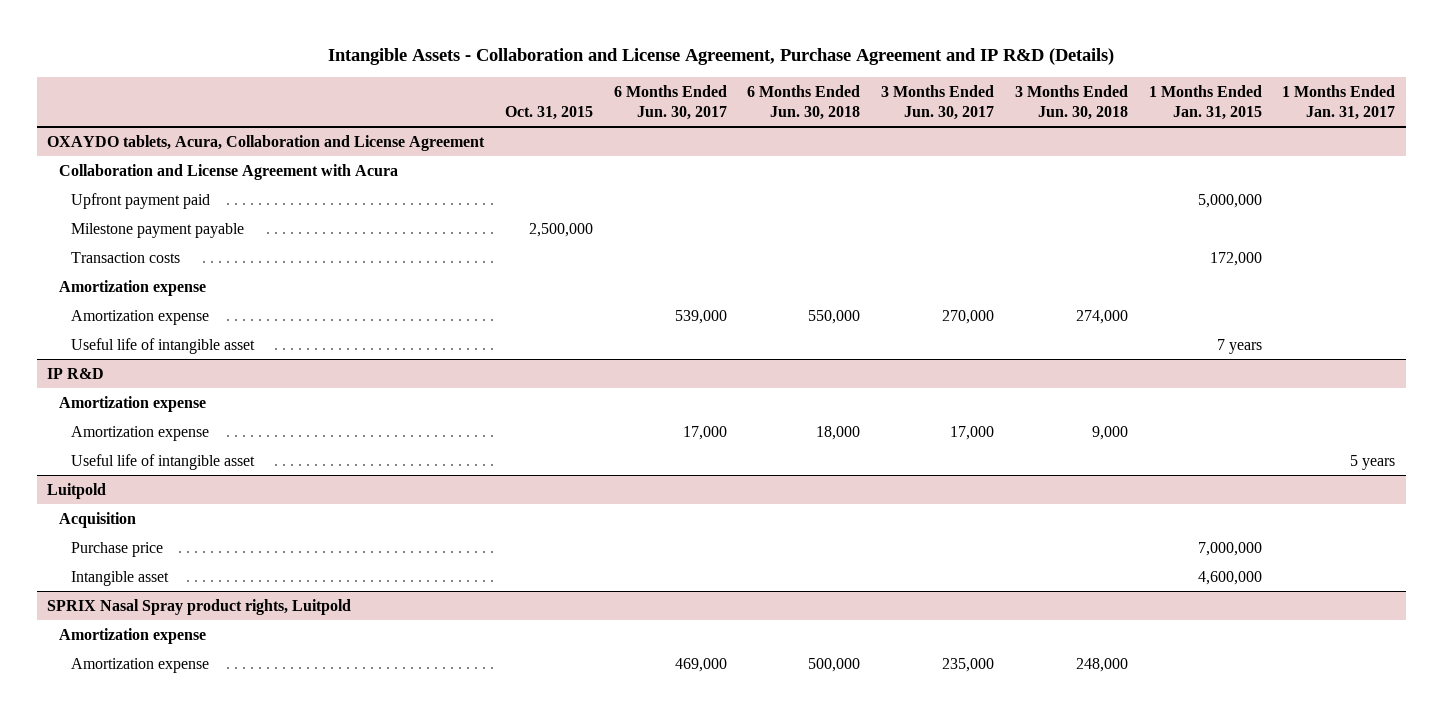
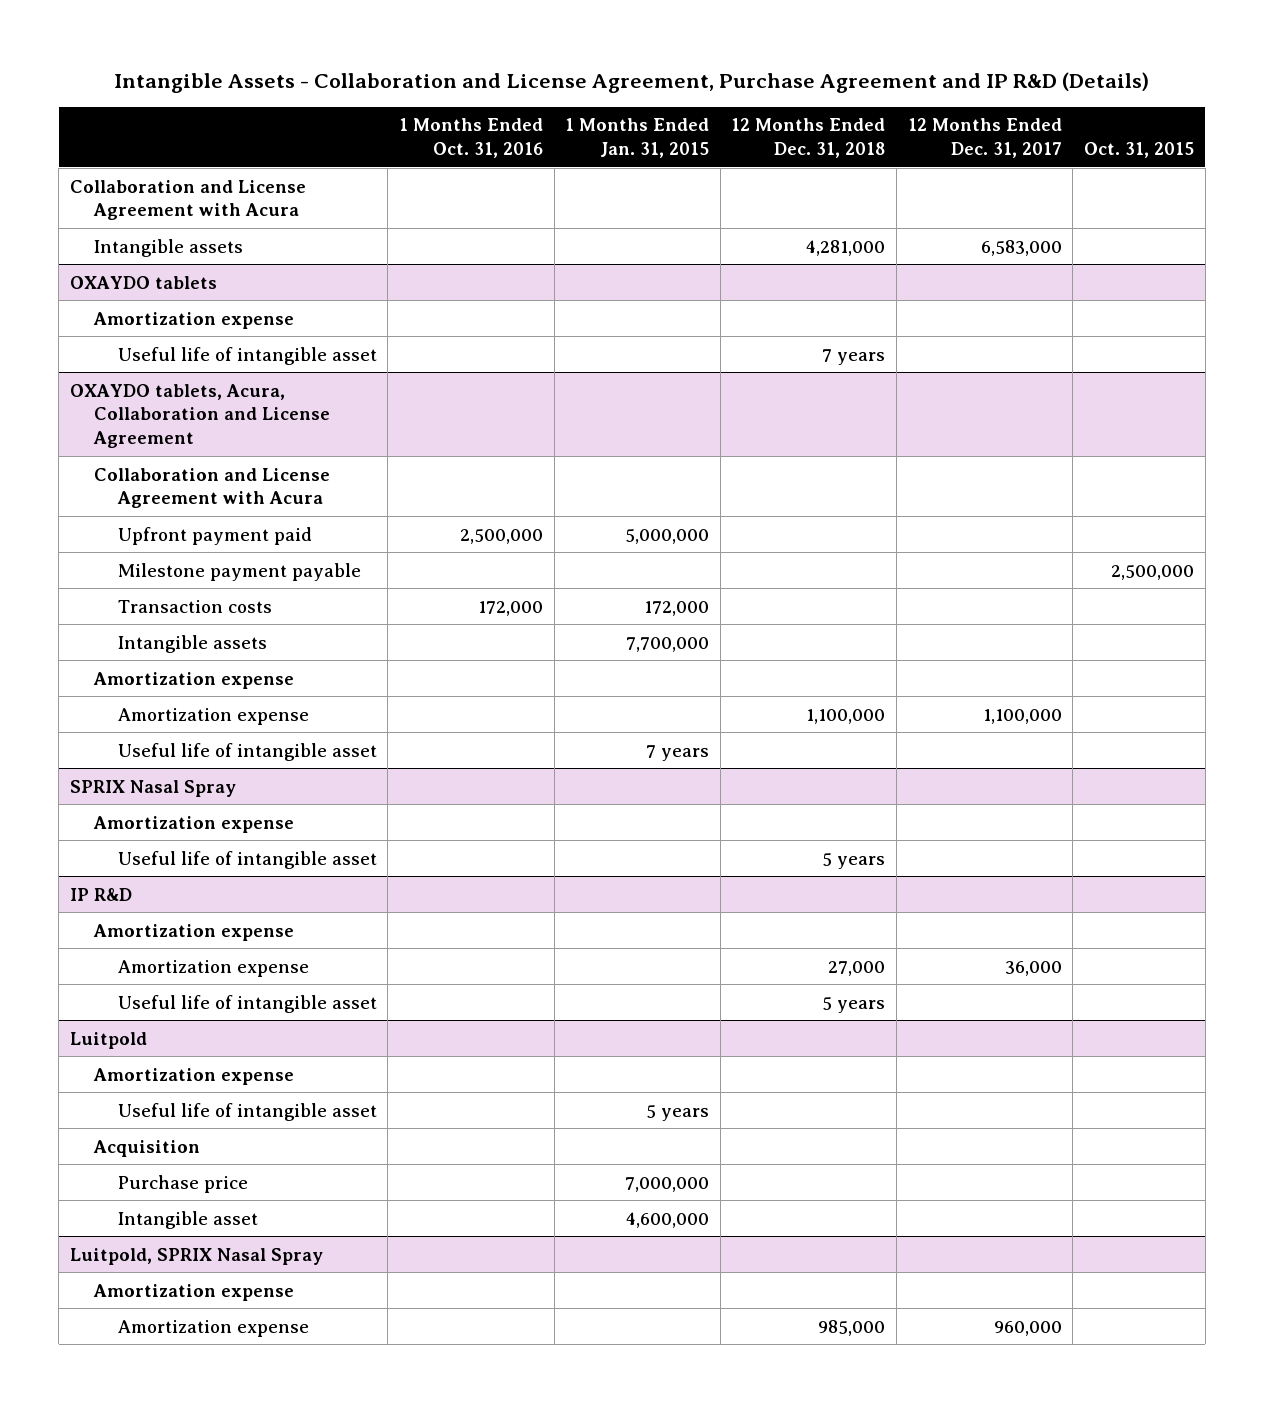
[613,85,727,120] 6 Months Ended Jun. 30, 2017 -> none
[747,85,861,120] 6 Months Ended Jun. 30, 2018 -> none
[881,85,995,120] 3 Months Ended Jun. 30, 2017 -> none
[1014,85,1128,120] 3 Months Ended Jun. 30, 2018 -> none
[1282,85,1396,120] 1 Months Ended Jan. 31, 2017 -> none
none -> [398,118,543,158] 1 Months Ended Oct. 31, 2016
none -> [731,118,886,158] 12 Months Ended Dec. 31, 2018
none -> [907,118,1062,158] 12 Months Ended Dec. 31, 2017
none -> [69,179,306,221] Collaboration and License Agreement with Acura
none -> [93,238,243,257] Intangible assets
none -> [69,275,217,289] OXAYDO tablets
none -> [92,311,294,329] Amortization expense
none -> [117,346,377,365] Useful life of intangible asset
none -> [117,634,267,653] Intangible assets
none -> [69,779,236,797] SPRIX Nasal Spray
none -> [92,815,294,833] Amortization expense
none -> [117,850,377,869] Useful life of intangible asset
none -> [92,1067,294,1085] Amortization expense
none -> [117,1102,377,1121] Useful life of intangible asset
[46,598,351,615] SPRIX Nasal Spray product rights, Luitpold -> [69,1247,323,1265] Luitpold, SPRIX Nasal Spray

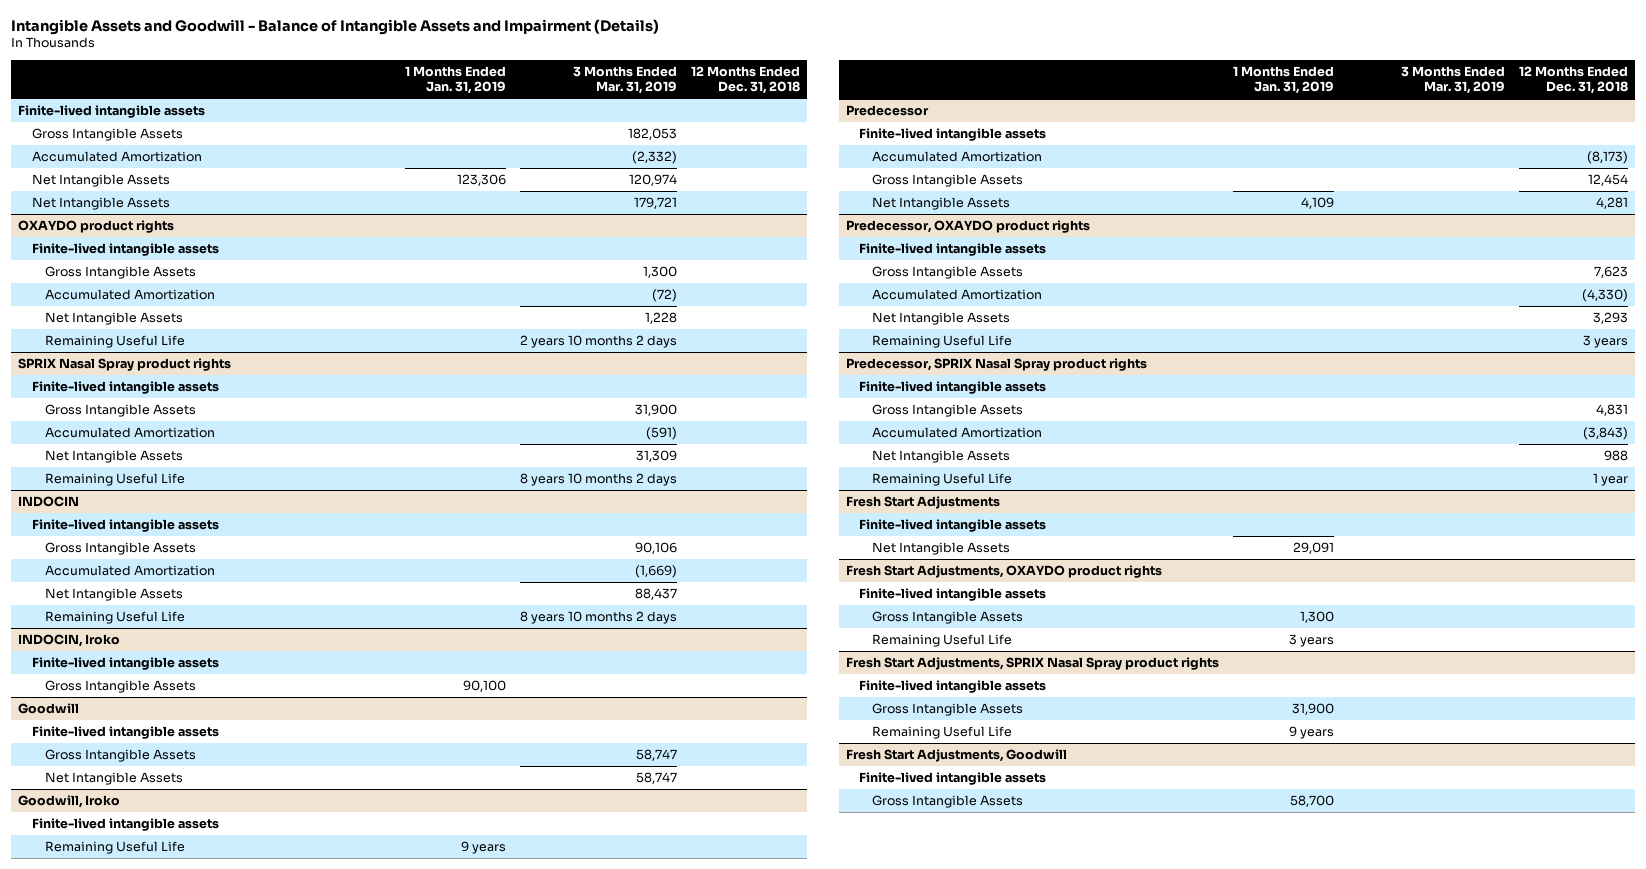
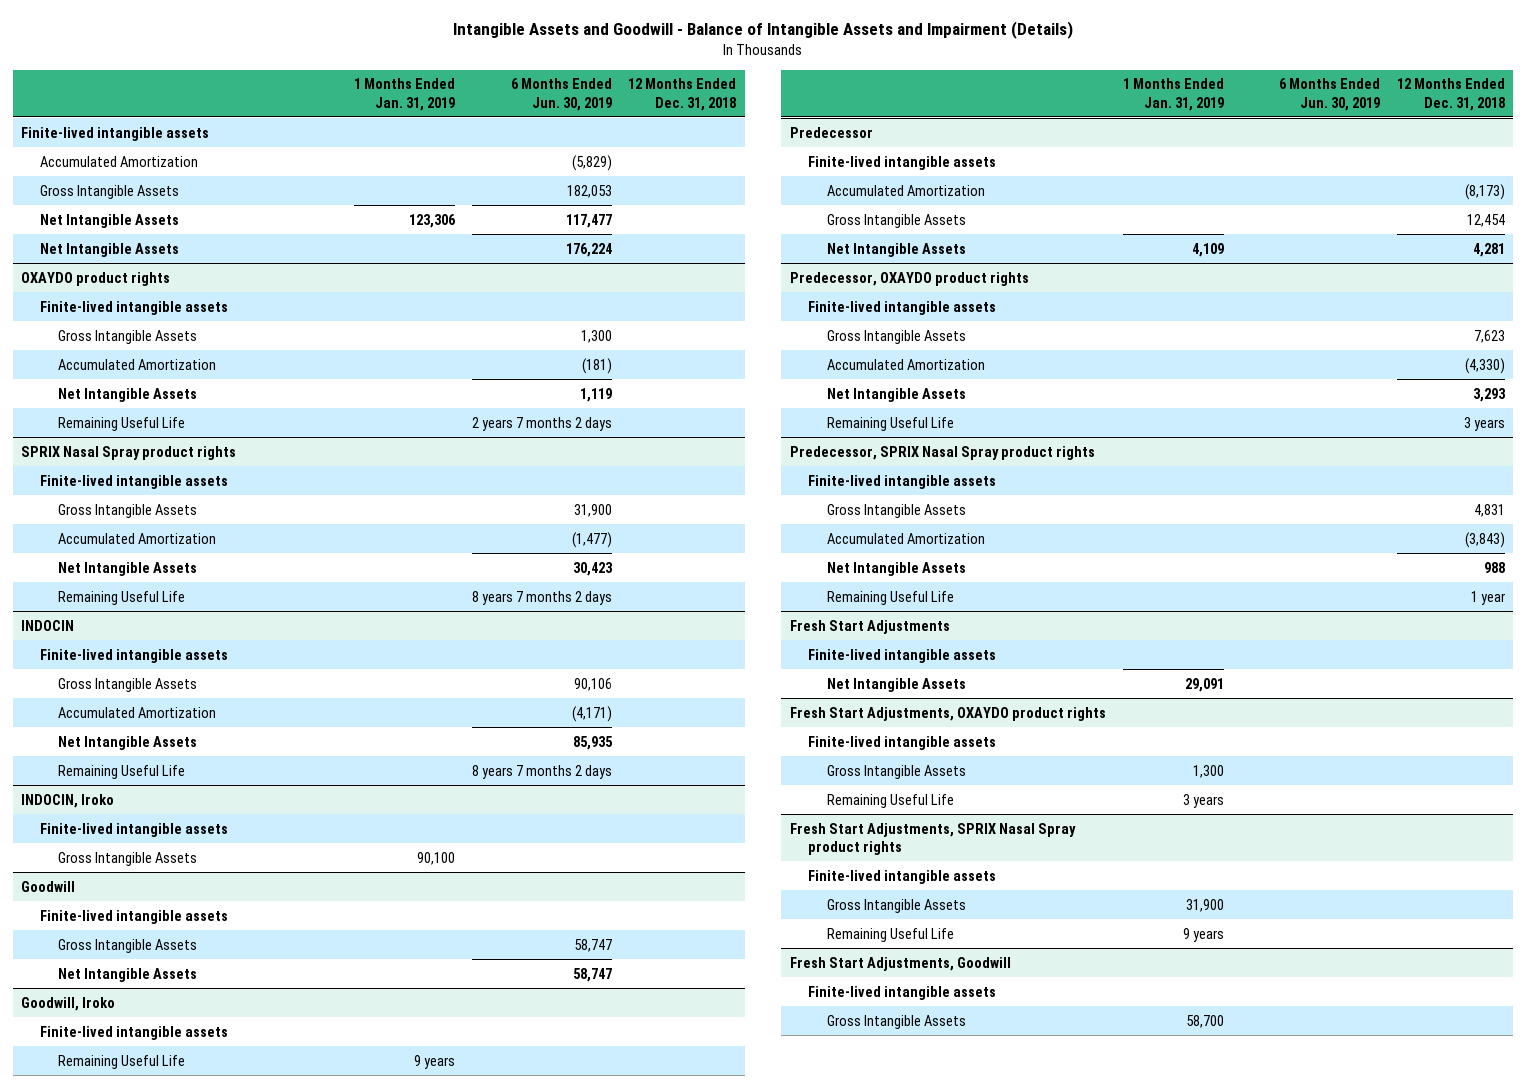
[573,65,678,95] 3 Months Ended Mar. 31, 2019 -> none
none -> [510,78,612,111] 6 Months Ended Jun. 30, 2019
[31,128,183,142] Gross Intangible Assets -> [39,184,179,199] Gross Intangible Assets

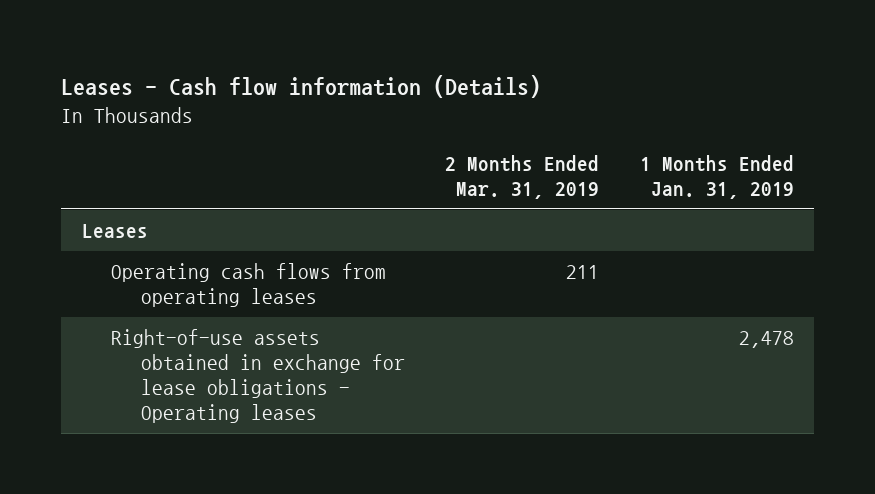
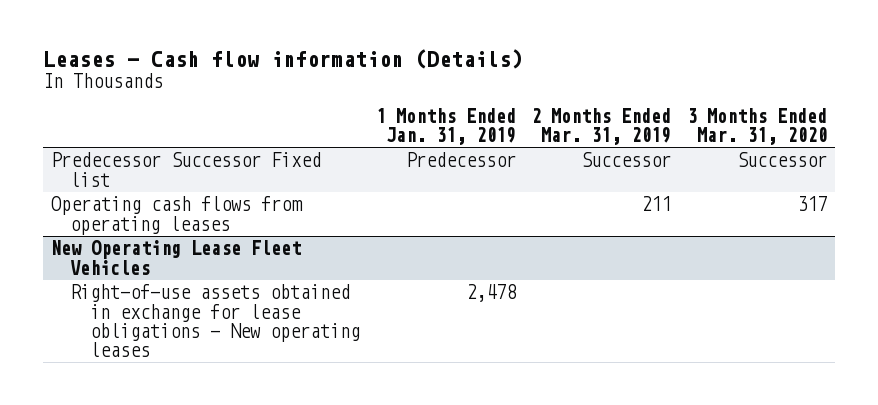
none -> [687,107,828,145] 3 Months Ended Mar. 31, 2020
[81,224,148,239] Leases -> none
none -> [50,152,321,187] Predecessor Successor Fixed list
[111,329,406,424] Right-of-use assets obtained in exchange for lease obligations - Operating leases -> none
none -> [50,240,301,275] New Operating Lease Fleet Vehicles
none -> [70,284,360,358] Right-of-use assets obtained in exchange for lease obligations - New operating leases

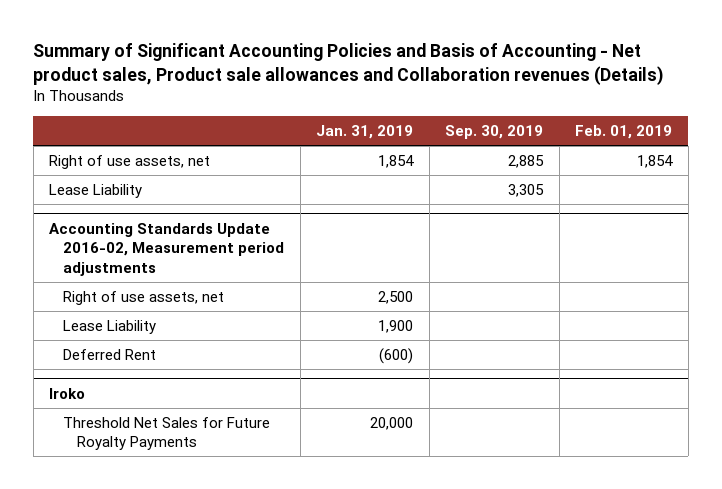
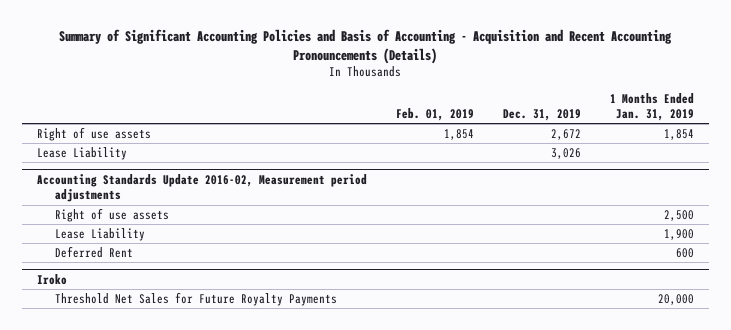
[33,43,665,85] Summary of Significant Accounting Policies and Basis of Accounting - Net product sales, Product sale allowances and Collaboration revenues (Details) -> [59,28,673,64] Summary of Significant Accounting Policies and Basis of Accounting - Acquisition and Recent Accounting Pronouncements (Details)
[316,125,414,140] Jan. 31, 2019 -> none
[445,125,544,140] Sep. 30, 2019 -> none
none -> [503,109,582,122] Dec. 31, 2019
none -> [610,92,695,122] 1 Months Ended Jan. 31, 2019
[49,154,211,169] Right of use assets, net -> [36,126,151,141] Right of use assets
[63,290,225,305] Right of use assets, net -> [55,207,170,222] Right of use assets

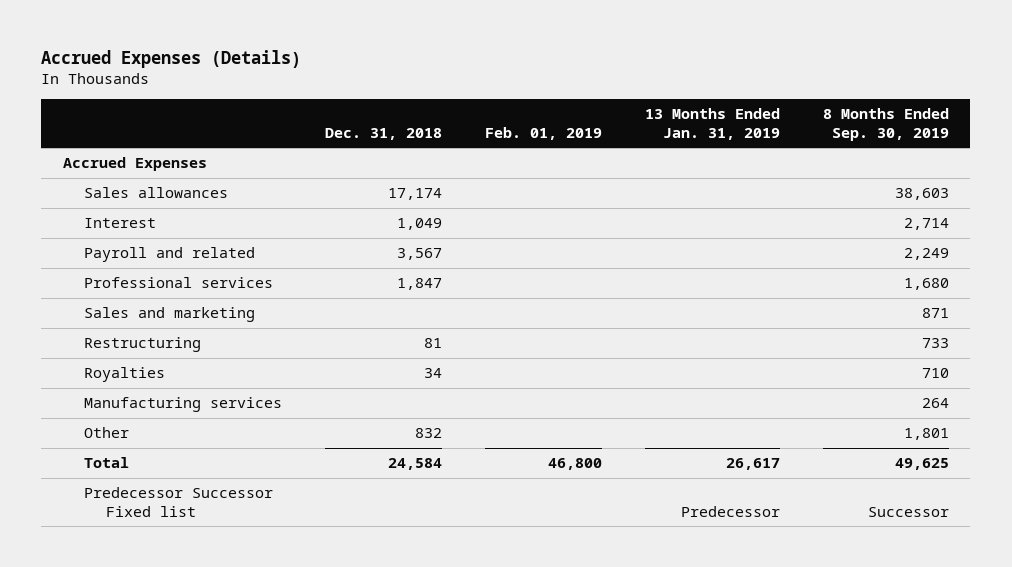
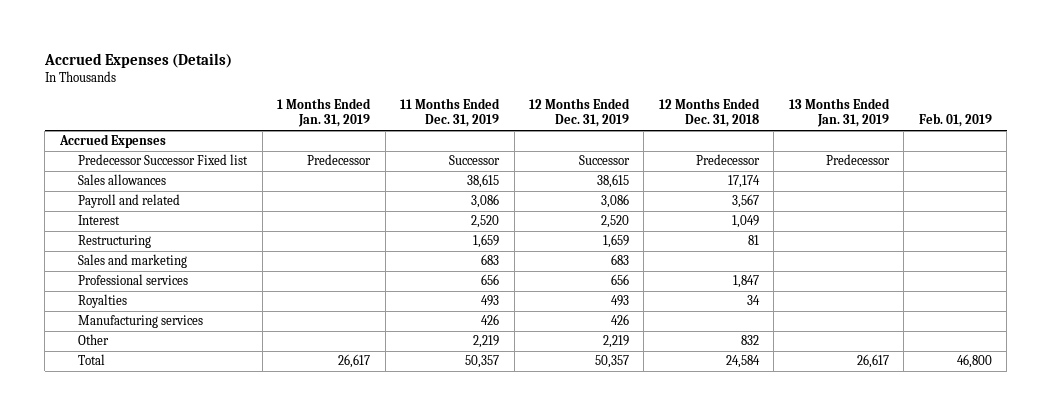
[325,127,443,140] Dec. 31, 2018 -> none
[822,108,949,141] 8 Months Ended Sep. 30, 2019 -> none
none -> [277,98,372,128] 1 Months Ended Jan. 31, 2019
none -> [400,98,501,128] 11 Months Ended Dec. 31, 2019
none -> [528,98,630,128] 12 Months Ended Dec. 31, 2019
none -> [658,98,760,128] 12 Months Ended Dec. 31, 2018
[84,487,274,517] Predecessor Successor Fixed list -> [78,154,249,166] Predecessor Successor Fixed list
[84,218,157,229] Interest -> [78,215,121,226] Interest
[84,307,256,323] Sales and marketing -> [78,254,188,269] Sales and marketing
[84,277,274,289] Professional services -> [78,274,189,286] Professional services

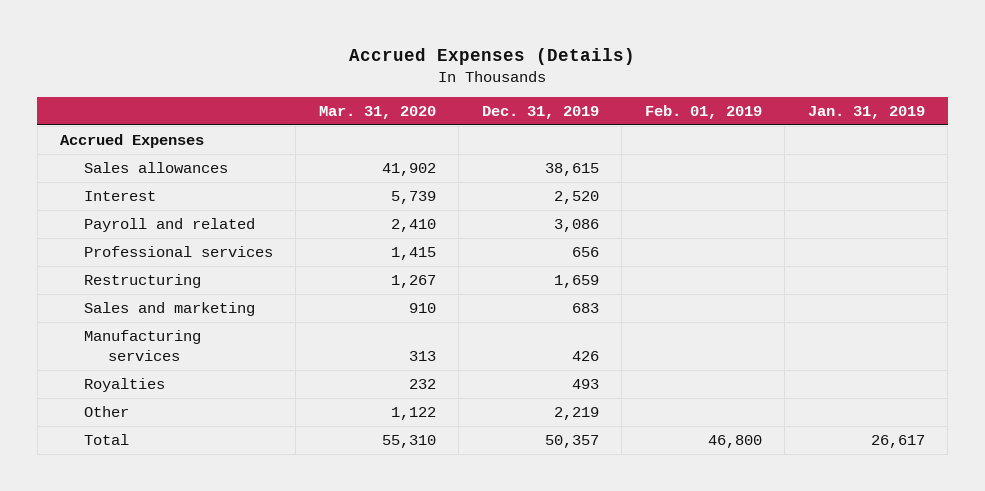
[277,98,372,128] 1 Months Ended Jan. 31, 2019 -> none
[400,98,501,128] 11 Months Ended Dec. 31, 2019 -> none
[528,98,630,128] 12 Months Ended Dec. 31, 2019 -> none
[658,98,760,128] 12 Months Ended Dec. 31, 2018 -> none
[788,98,890,128] 13 Months Ended Jan. 31, 2019 -> none
none -> [318,106,436,120] Mar. 31, 2020
none -> [481,106,599,120] Dec. 31, 2019
none -> [807,106,925,120] Jan. 31, 2019
[78,154,249,166] Predecessor Successor Fixed list -> none
[78,194,181,209] Payroll and related -> [83,218,255,233] Payroll and related
[78,274,189,286] Professional services -> [83,246,273,258] Professional services
[78,294,128,309] Royalties -> [83,378,165,393] Royalties

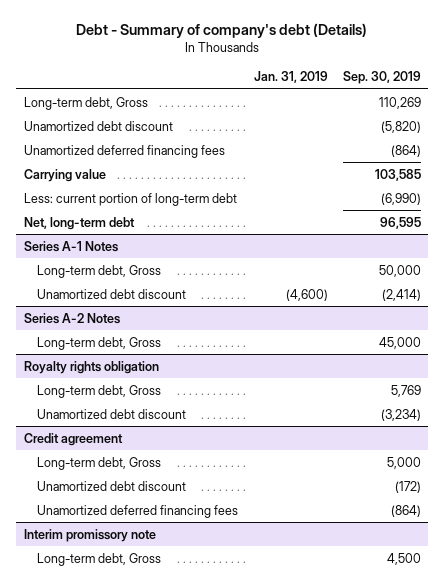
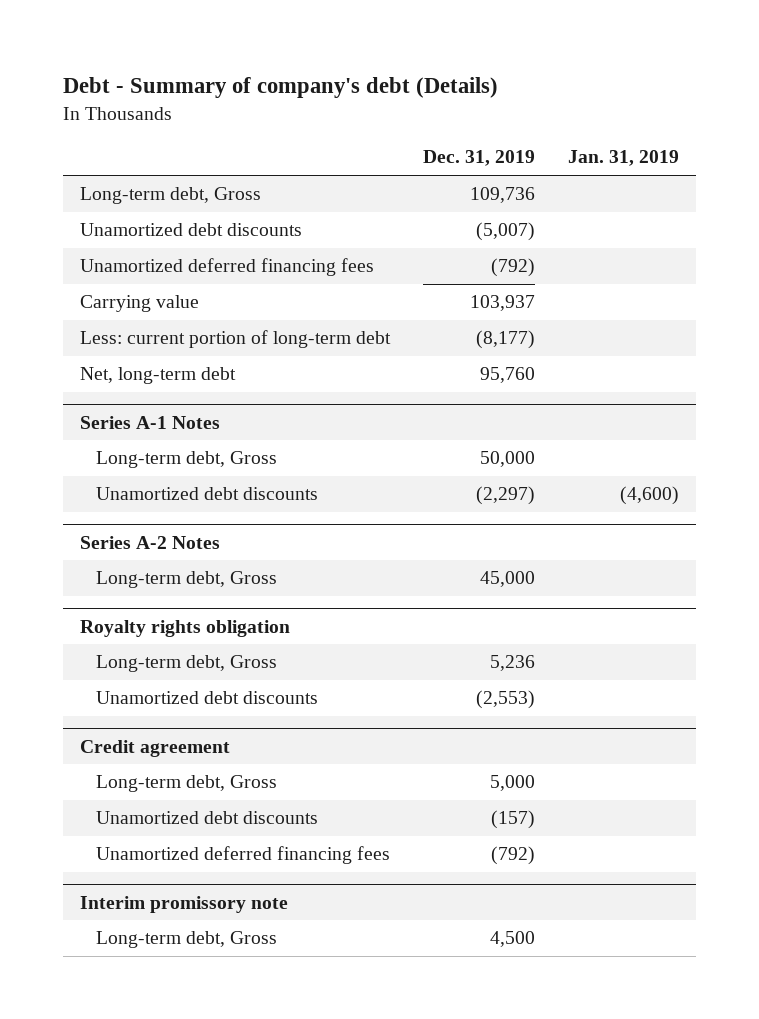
[342,71,421,85] Sep. 30, 2019 -> none
none -> [423,150,536,167] Dec. 31, 2019
[23,120,173,131] Unamortized debt discount -> [79,223,302,237] Unamortized debt discounts
[37,288,187,299] Unamortized debt discount -> [96,487,319,501] Unamortized debt discounts
[37,408,187,419] Unamortized debt discount -> [96,691,319,705] Unamortized debt discounts
[37,480,187,491] Unamortized debt discount -> [96,811,319,825] Unamortized debt discounts

